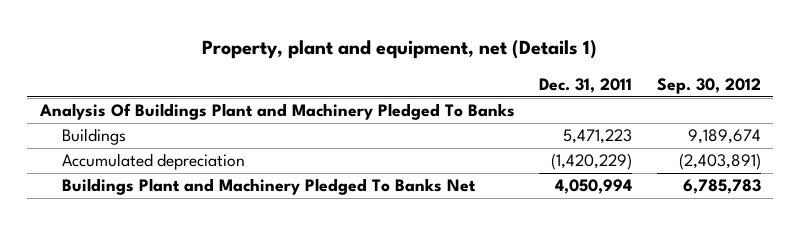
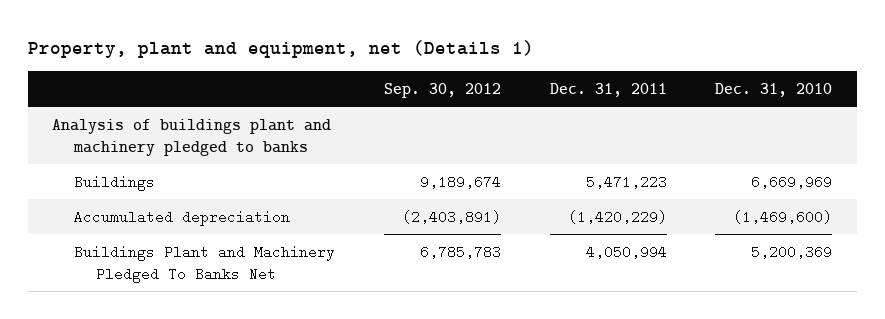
none -> [715,82,833,97] Dec. 31, 2010
[38,103,515,121] Analysis Of Buildings Plant and Machinery Pledged To Banks -> [52,118,332,156] Analysis of buildings plant and machinery pledged to banks

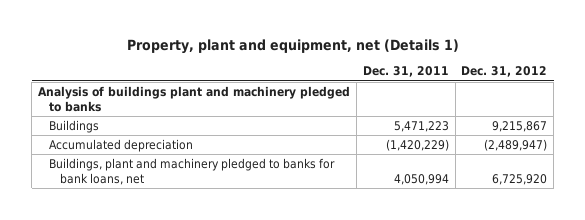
[383,82,501,98] Sep. 30, 2012 -> none
[715,82,833,97] Dec. 31, 2010 -> none
none -> [461,66,548,78] Dec. 31, 2012
[74,244,336,283] Buildings Plant and Machinery Pledged To Banks Net -> [48,157,335,185] Buildings, plant and machinery pledged to banks for bank loans, net

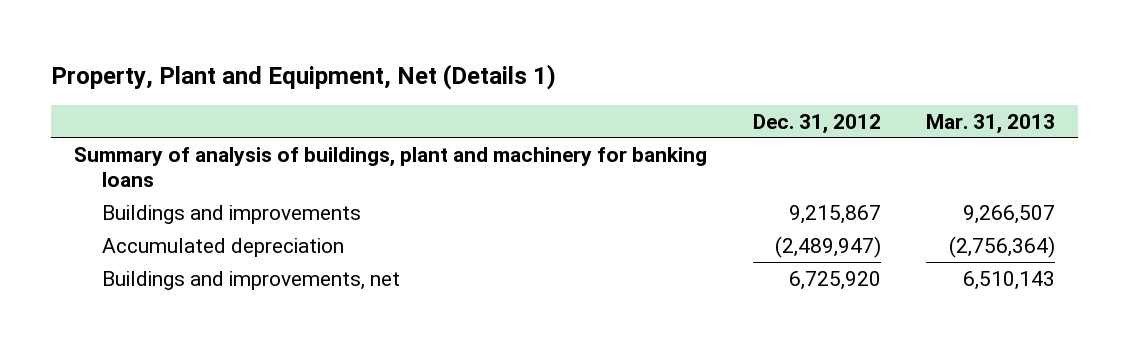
[126,38,459,54] Property, plant and equipment, net (Details 1) -> [51,63,557,90] Property, Plant and Equipment, Net (Details 1)
[362,66,449,78] Dec. 31, 2011 -> none
none -> [926,113,1056,134] Mar. 31, 2013
[38,85,351,112] Analysis of buildings plant and machinery pledged to banks -> [74,146,708,187] Summary of analysis of buildings, plant and machinery for banking loans
[48,119,99,133] Buildings -> [102,204,362,224] Buildings and improvements
[48,157,335,185] Buildings, plant and machinery pledged to banks for bank loans, net -> [102,270,401,290] Buildings and improvements, net

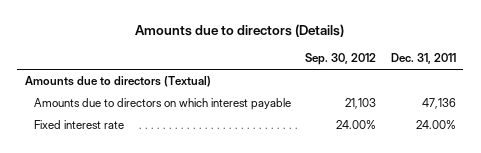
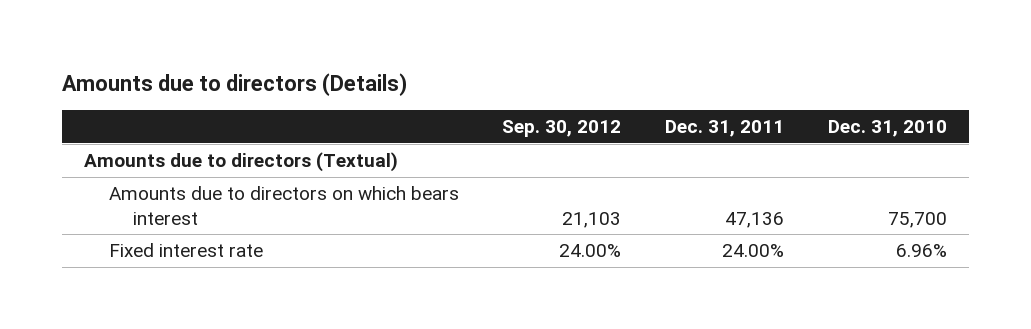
none -> [827,120,947,138] Dec. 31, 2010
[33,98,291,111] Amounts due to directors on which interest payable -> [108,186,459,225] Amounts due to directors on which bears interest

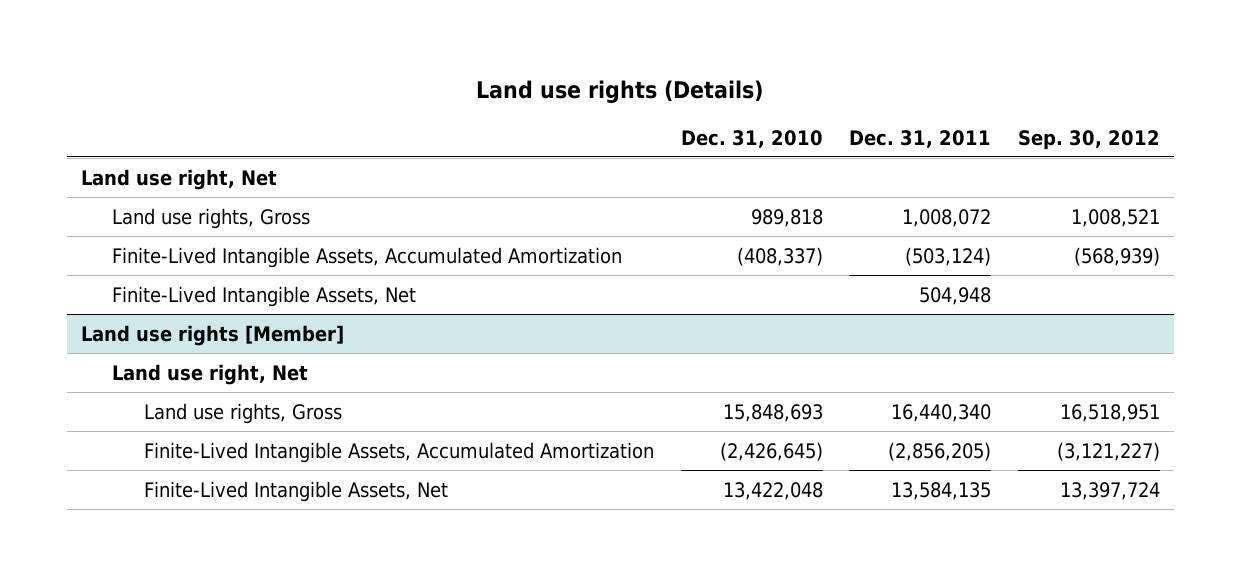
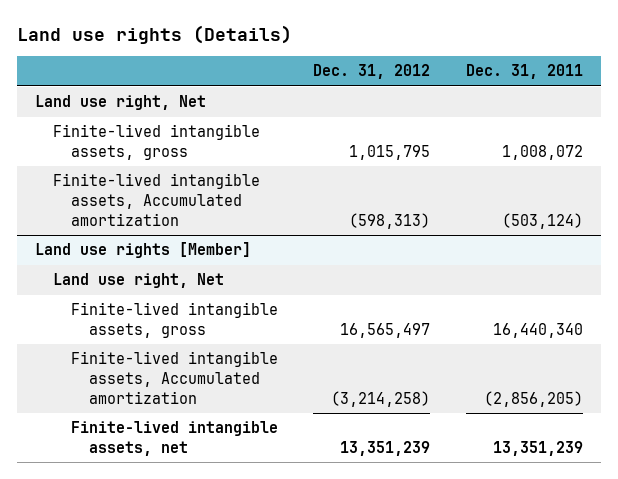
[680,129,823,148] Dec. 31, 2010 -> none
[1018,129,1161,150] Sep. 30, 2012 -> none
none -> [313,64,431,80] Dec. 31, 2012
[112,285,417,307] Finite-Lived Intangible Assets, Net -> none
[112,207,311,229] Land use rights, Gross -> [53,124,261,160] Finite-lived intangible assets, gross
[112,246,623,268] Finite-Lived Intangible Assets, Accumulated Amortization -> [53,173,261,226] Finite-lived intangible assets, Accumulated amortization
[143,402,342,424] Land use rights, Gross -> [71,302,279,338] Finite-lived intangible assets, gross
[143,441,654,463] Finite-Lived Intangible Assets, Accumulated Amortization -> [71,351,279,404] Finite-lived intangible assets, Accumulated amortization
[143,480,448,502] Finite-Lived Intangible Assets, Net -> [71,421,279,456] Finite-lived intangible assets, net
[891,481,992,500] 13,584,135 -> [492,440,583,456] 13,351,239

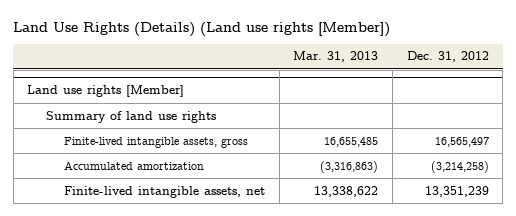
[17,24,293,44] Land use rights (Details) -> [13,21,391,37] Land Use Rights (Details) (Land use rights [Member])
[465,64,583,80] Dec. 31, 2011 -> none
none -> [293,51,379,63] Mar. 31, 2013
[34,95,206,111] Land use right, Net -> none
[53,124,261,160] Finite-lived intangible assets, gross -> none
[53,173,261,226] Finite-lived intangible assets, Accumulated amortization -> none
[53,273,225,289] Land use right, Net -> [45,110,216,123] Summary of land use rights
[71,351,279,404] Finite-lived intangible assets, Accumulated amortization -> [64,160,205,170] Accumulated amortization

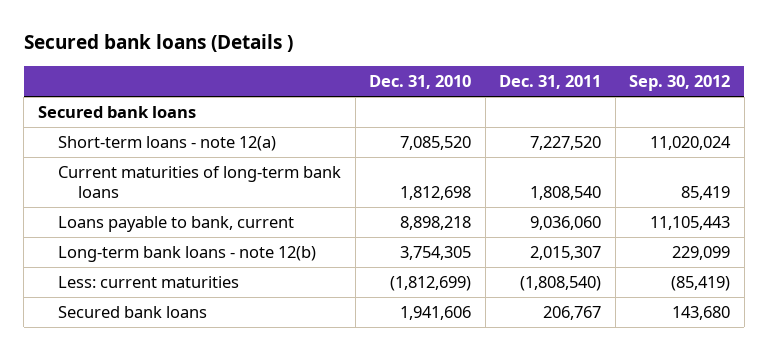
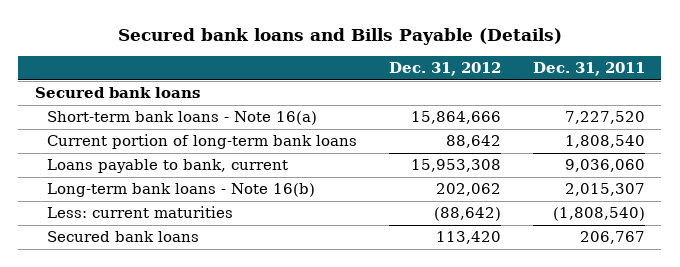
[23,34,293,53] Secured bank loans (Details ) -> [117,28,562,46] Secured bank loans and Bills Payable (Details)
[369,74,472,89] Dec. 31, 2010 -> none
[629,74,731,91] Sep. 30, 2012 -> none
none -> [389,62,502,77] Dec. 31, 2012
[58,136,277,152] Short-term loans - note 12(a) -> [46,111,317,126] Short-term bank loans - Note 16(a)
[58,166,342,198] Current maturities of long-term bank loans -> [46,134,357,150] Current portion of long-term bank loans
[58,246,317,263] Long-term bank loans - note 12(b) -> [46,183,315,198] Long-term bank loans - Note 16(b)

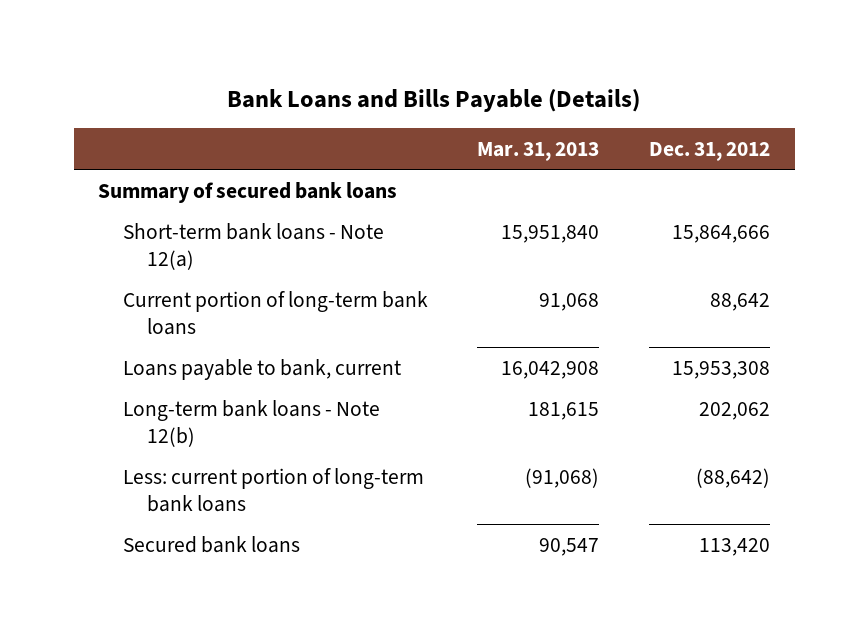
[117,28,562,46] Secured bank loans and Bills Payable (Details) -> [227,88,641,112] Bank Loans and Bills Payable (Details)
[533,62,646,77] Dec. 31, 2011 -> none
none -> [477,141,600,161] Mar. 31, 2013
[34,87,200,99] Secured bank loans -> [98,181,398,203] Summary of secured bank loans
[46,111,317,126] Short-term bank loans - Note 16(a) -> [122,222,384,270] Short-term bank loans - Note 12(a)
[46,183,315,198] Long-term bank loans - Note 16(b) -> [122,399,380,447] Long-term bank loans - Note 12(b)
[46,206,233,219] Less: current maturities -> [122,467,424,512] Less: current portion of long-term bank loans

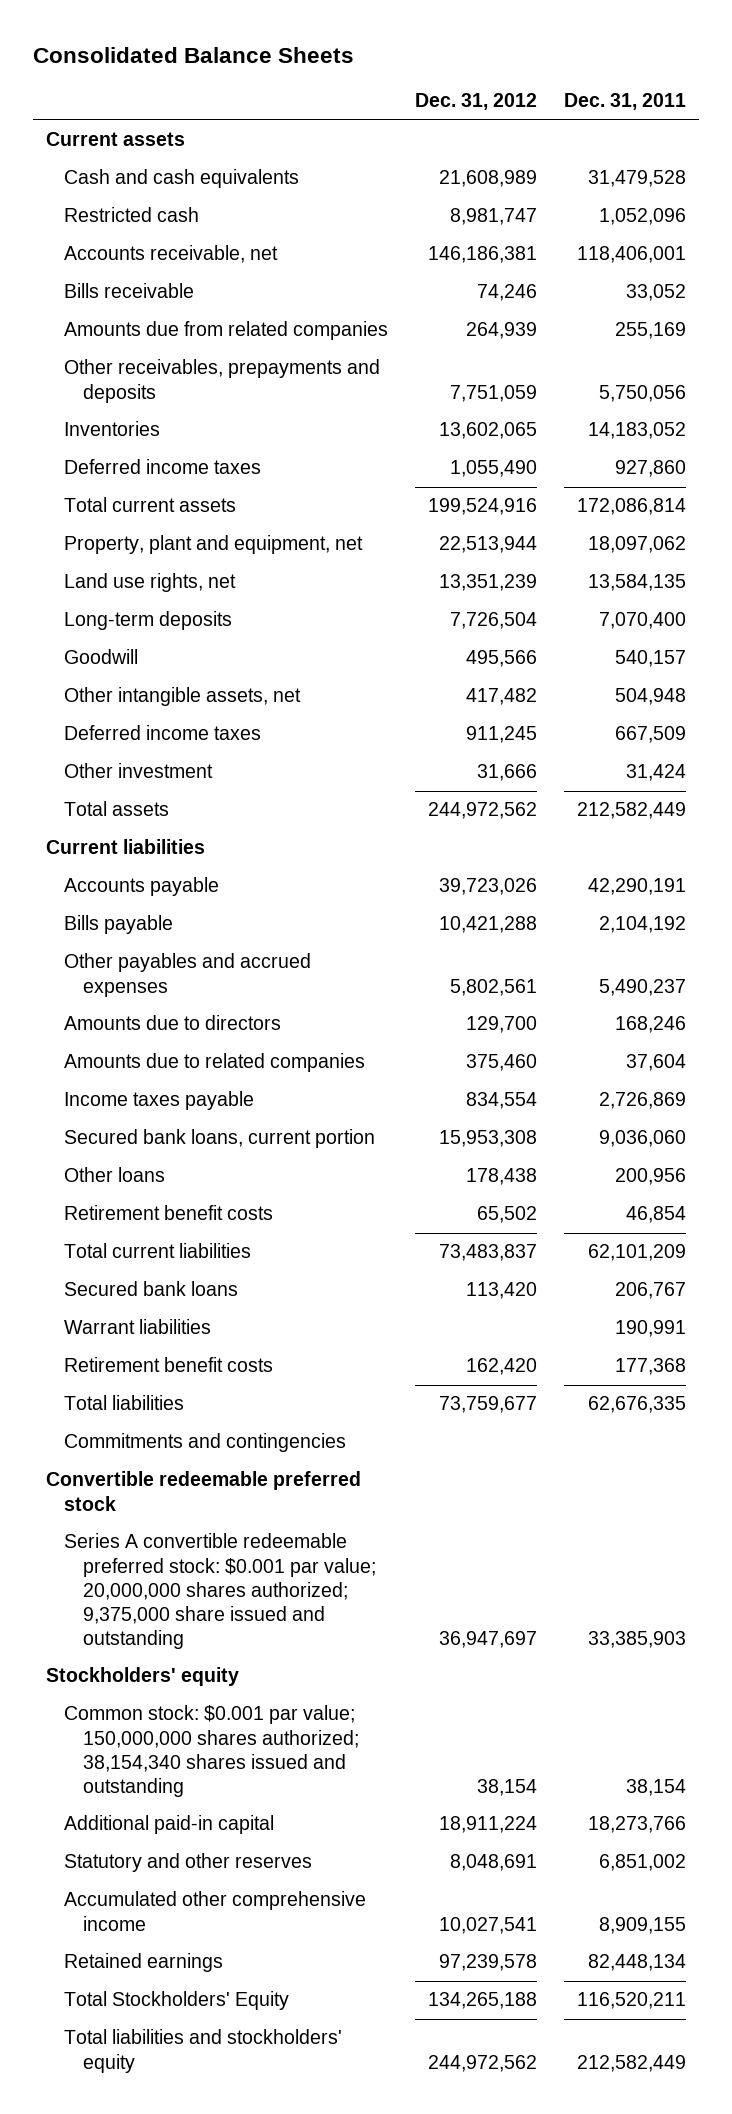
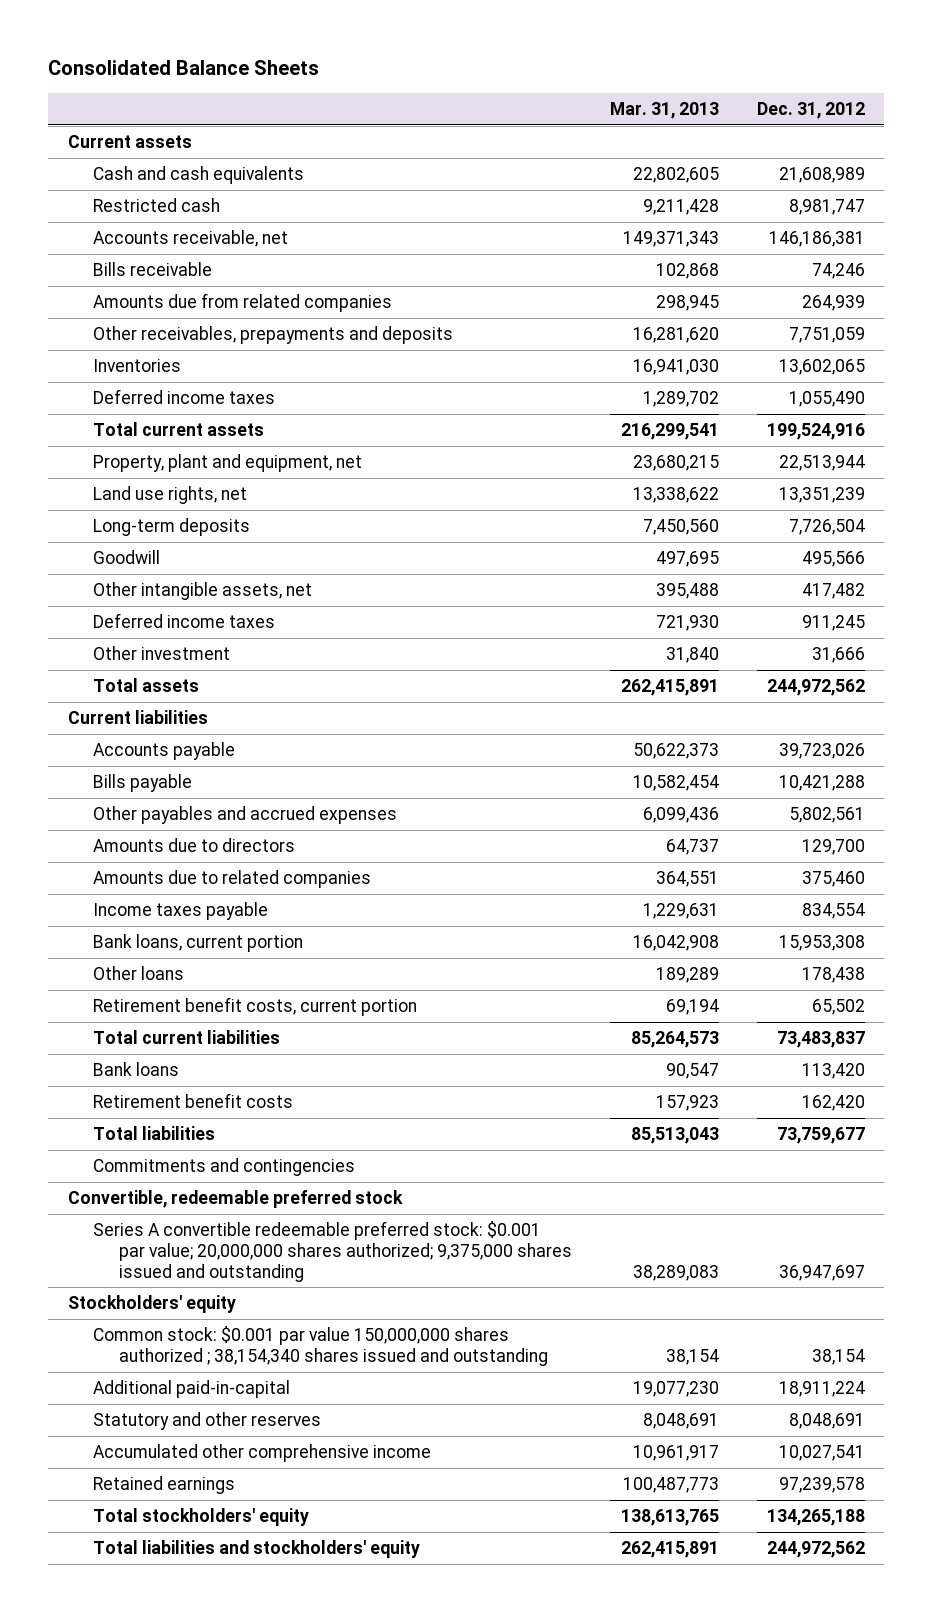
[563,93,686,111] Dec. 31, 2011 -> none
none -> [610,101,720,119] Mar. 31, 2013
[64,1129,376,1149] Secured bank loans, current portion -> [93,934,304,953] Bank loans, current portion
[64,1205,274,1221] Retirement benefit costs -> [93,997,418,1017] Retirement benefit costs, current portion
[64,1319,212,1335] Warrant liabilities -> none
[64,1281,239,1297] Secured bank loans -> [93,1062,180,1077] Bank loans
[46,1471,362,1511] Convertible redeemable preferred stock -> [67,1190,403,1209] Convertible, redeemable preferred stock
[64,1533,376,1649] Series A convertible redeemable preferred stock: $0.001 par value; 20,000,000 shares authorized; 9,375,000 share issued and outstanding -> [93,1221,572,1282] Series A convertible redeemable preferred stock: $0.001 par value; 20,000,000 shares authorized; 9,375,000 shares issued and outstanding
[64,1705,359,1797] Common stock: $0.001 par value; 150,000,000 shares authorized; 38,154,340 shares issued and outstanding -> [93,1326,548,1366] Common stock: $0.001 par value 150,000,000 shares authorized ; 38,154,340 shares issued and outstanding
[64,1815,275,1835] Additional paid-in capital -> [93,1380,291,1399] Additional paid-in-capital
[64,1991,290,2011] Total Stockholders' Equity -> [93,1508,310,1527] Total stockholders' equity

